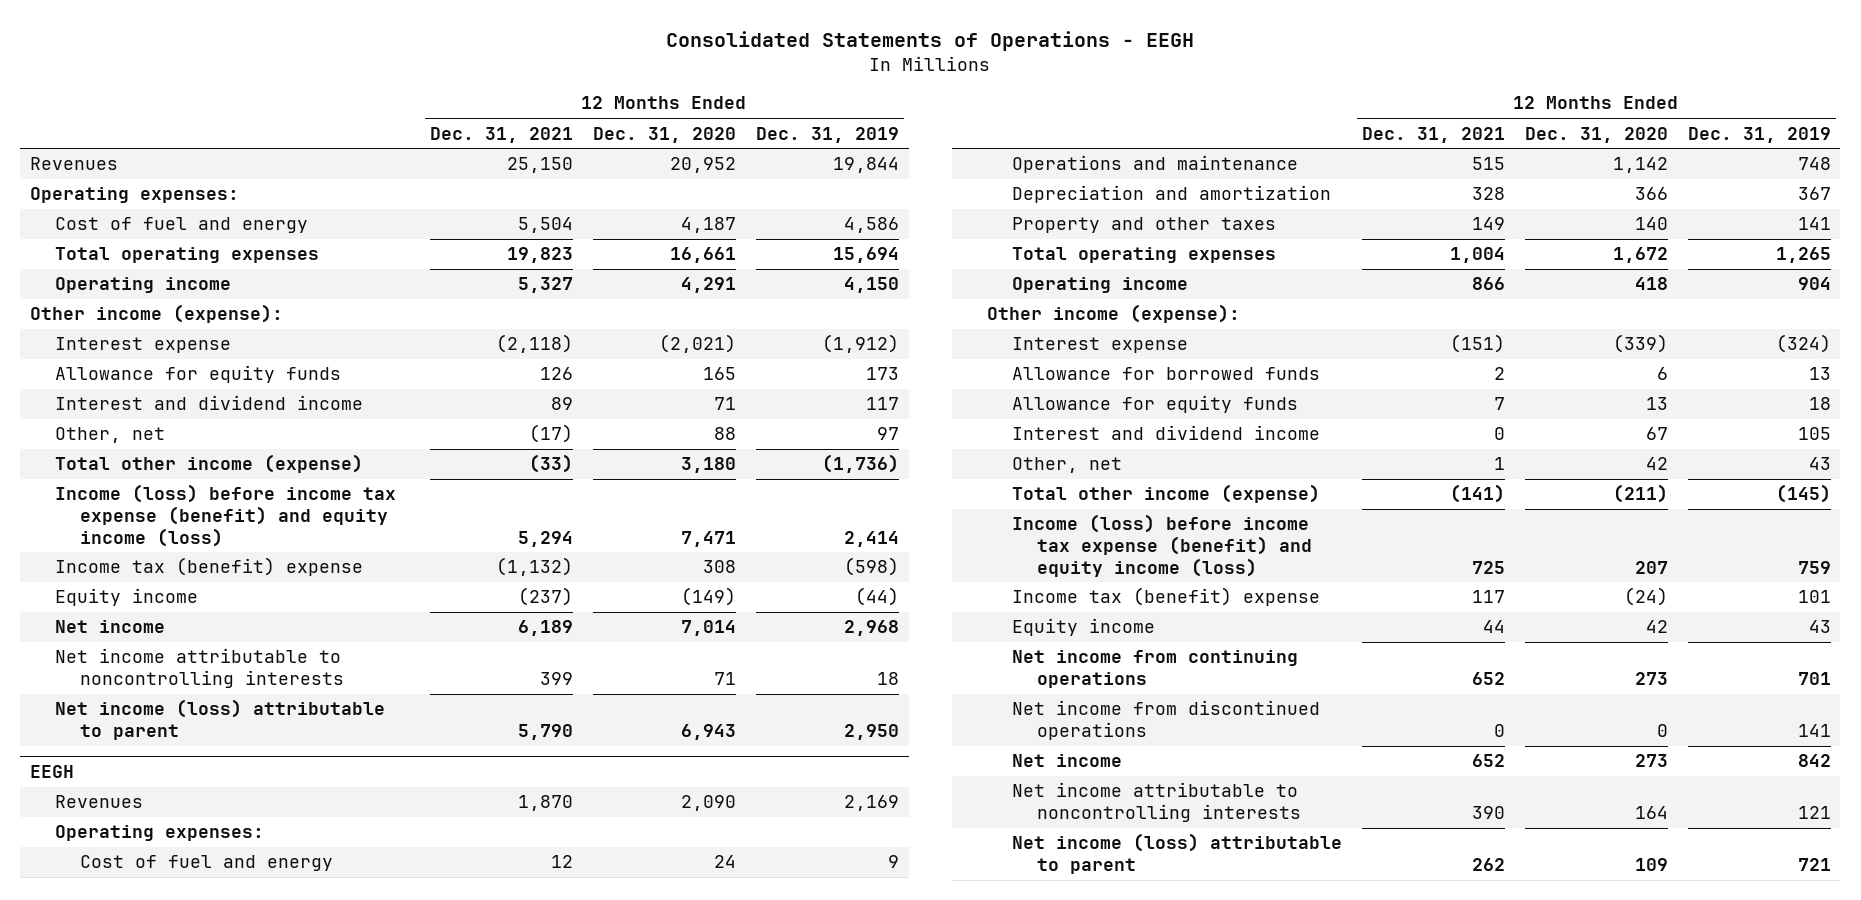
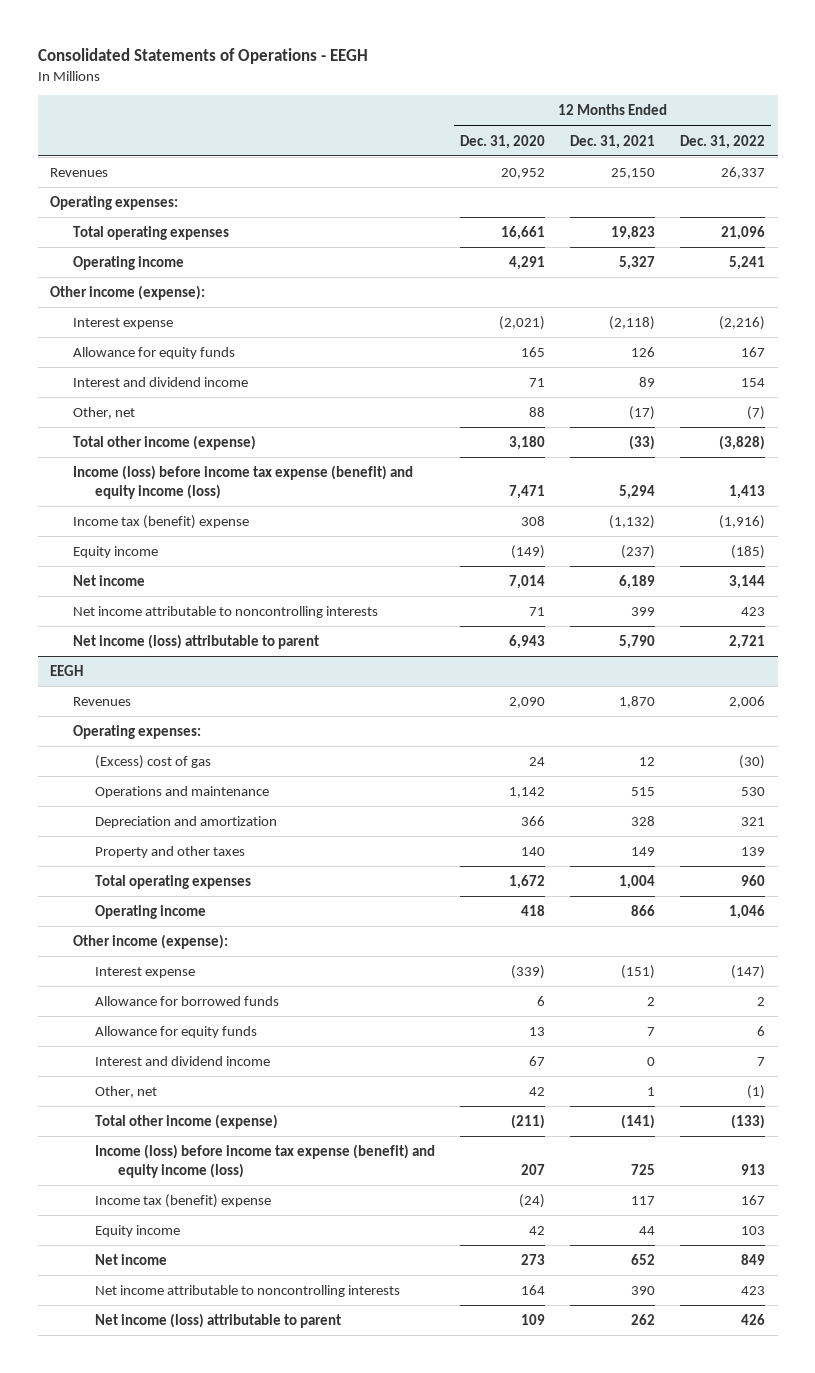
[755,126,899,143] Dec. 31, 2019 -> none
none -> [680,134,766,149] Dec. 31, 2022
[55,217,309,234] Cost of fuel and energy -> none
[80,855,334,872] Cost of fuel and energy -> [95,754,212,769] (Excess) cost of gas
[1012,650,1299,688] Net income from continuing operations -> none
[1012,700,1321,740] Net income from discontinued operations -> none

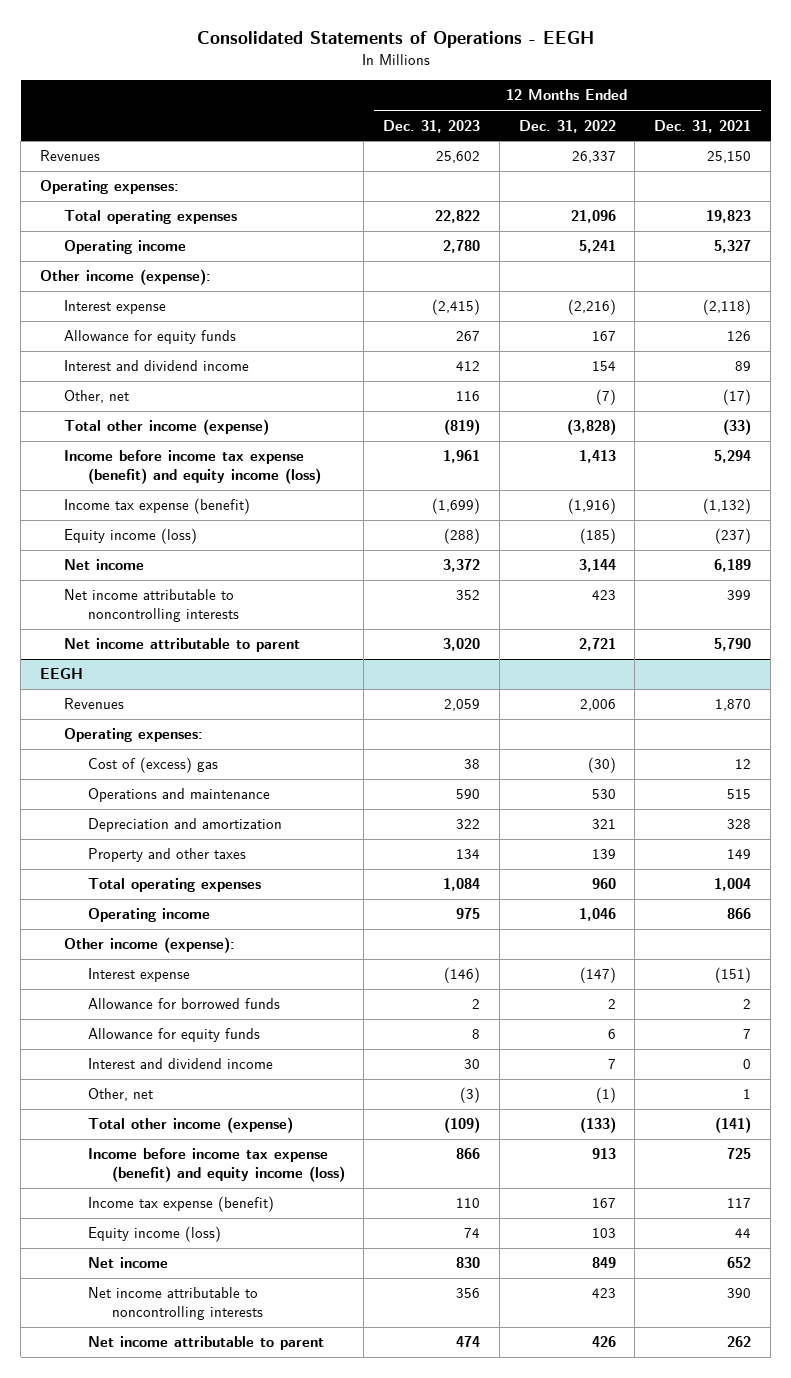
[460,134,546,149] Dec. 31, 2020 -> none
none -> [383,119,481,133] Dec. 31, 2023
[72,464,413,499] Income (loss) before income tax expense (benefit) and equity income (loss) -> [63,450,321,485] Income before income tax expense (benefit) and equity income (loss)
[72,514,249,529] Income tax (benefit) expense -> [63,498,250,515] Income tax expense (benefit)
[72,545,158,558] Equity income -> [63,528,197,545] Equity income (loss)
[72,633,319,649] Net income (loss) attributable to parent -> [63,638,300,653] Net income attributable to parent
[95,754,212,769] (Excess) cost of gas -> [87,757,218,774] Cost of (excess) gas
[95,1143,436,1178] Income (loss) before income tax expense (benefit) and equity income (loss) -> [87,1148,345,1183] Income before income tax expense (benefit) and equity income (loss)
[95,1193,272,1208] Income tax (benefit) expense -> [87,1196,274,1213] Income tax expense (benefit)
[95,1224,181,1237] Equity income -> [87,1226,221,1243] Equity income (loss)
[95,1312,342,1328] Net income (loss) attributable to parent -> [87,1336,324,1351] Net income attributable to parent

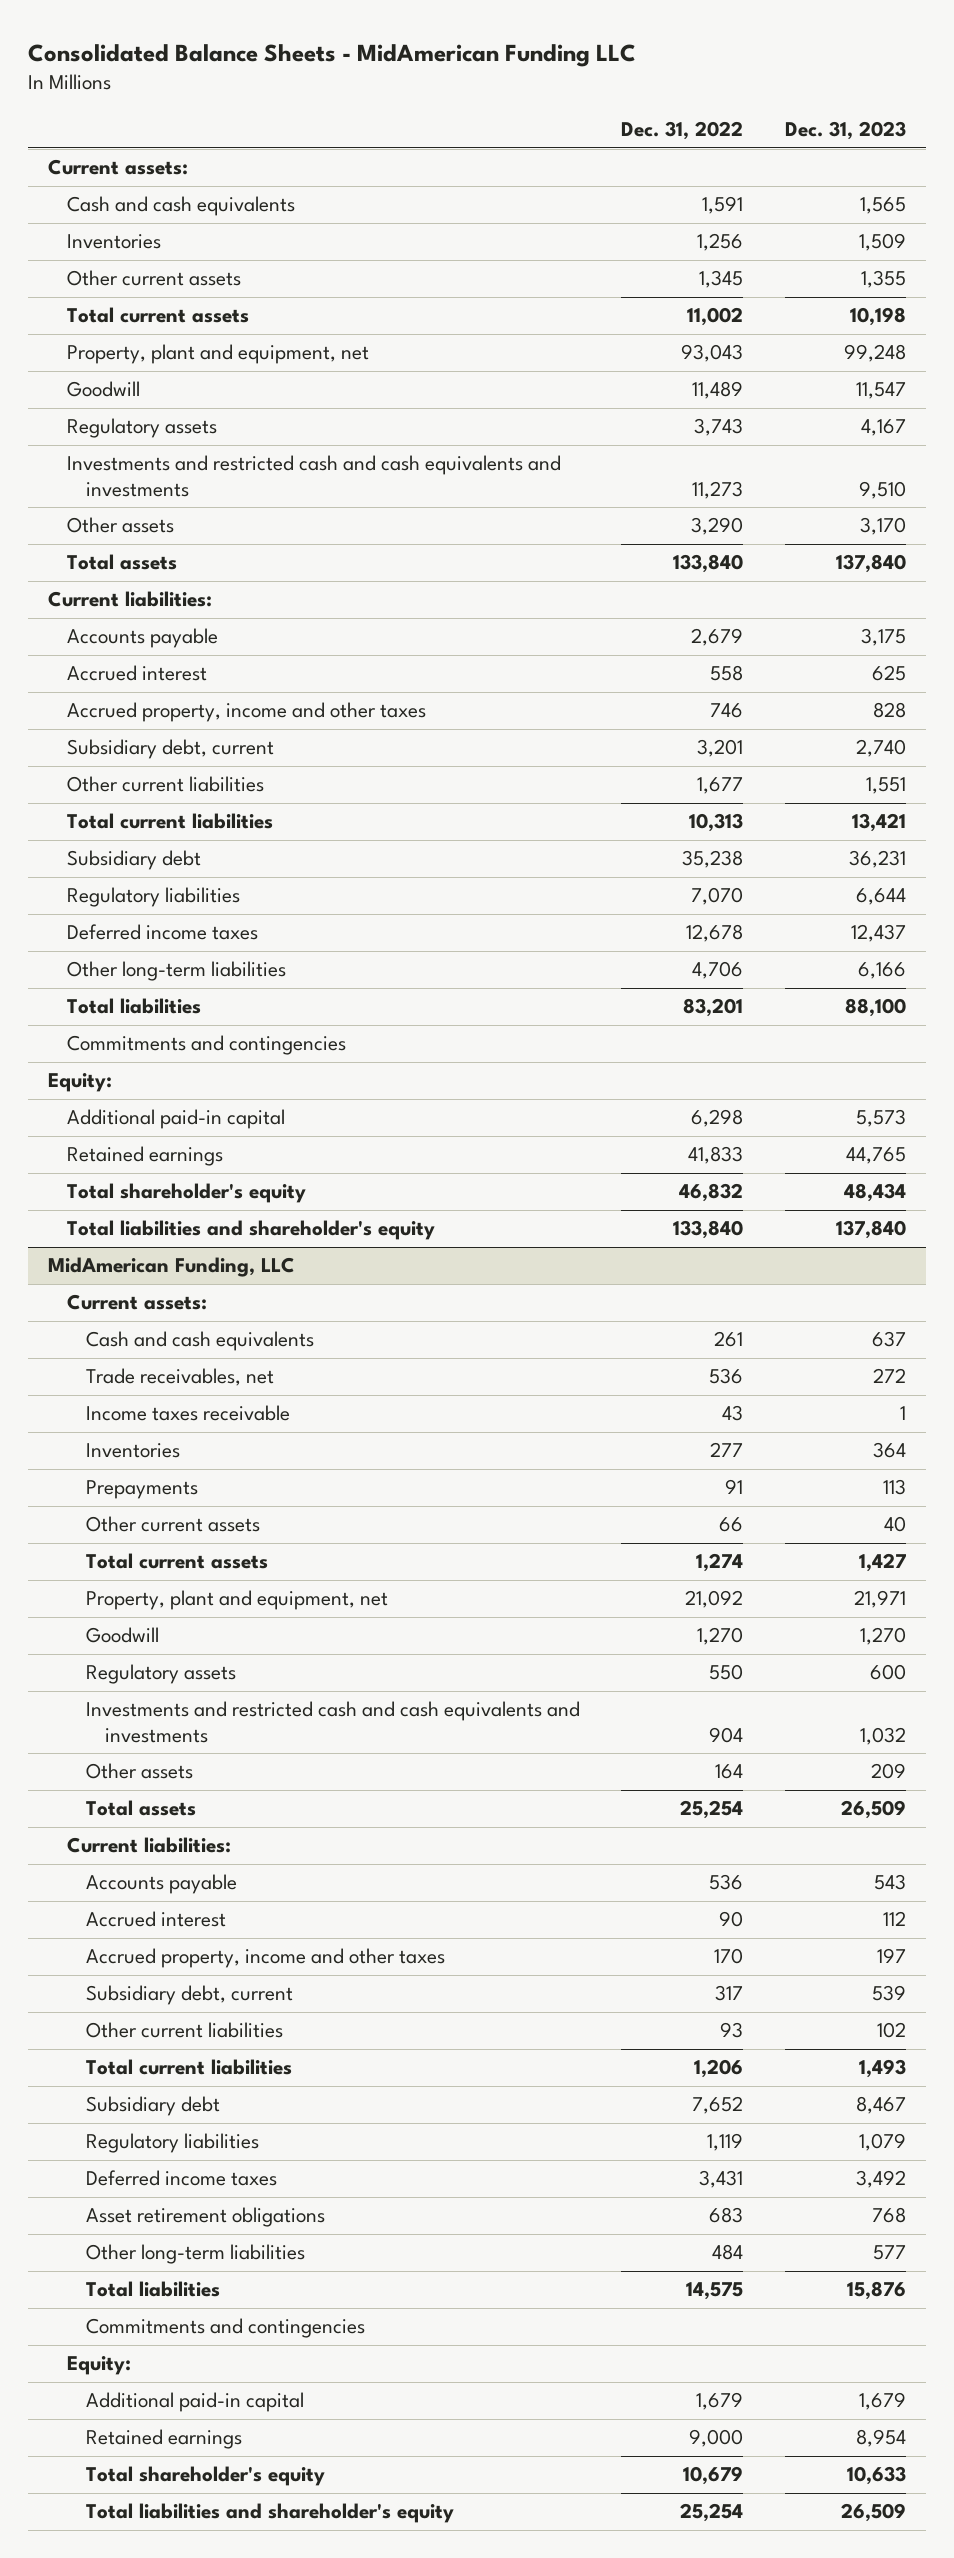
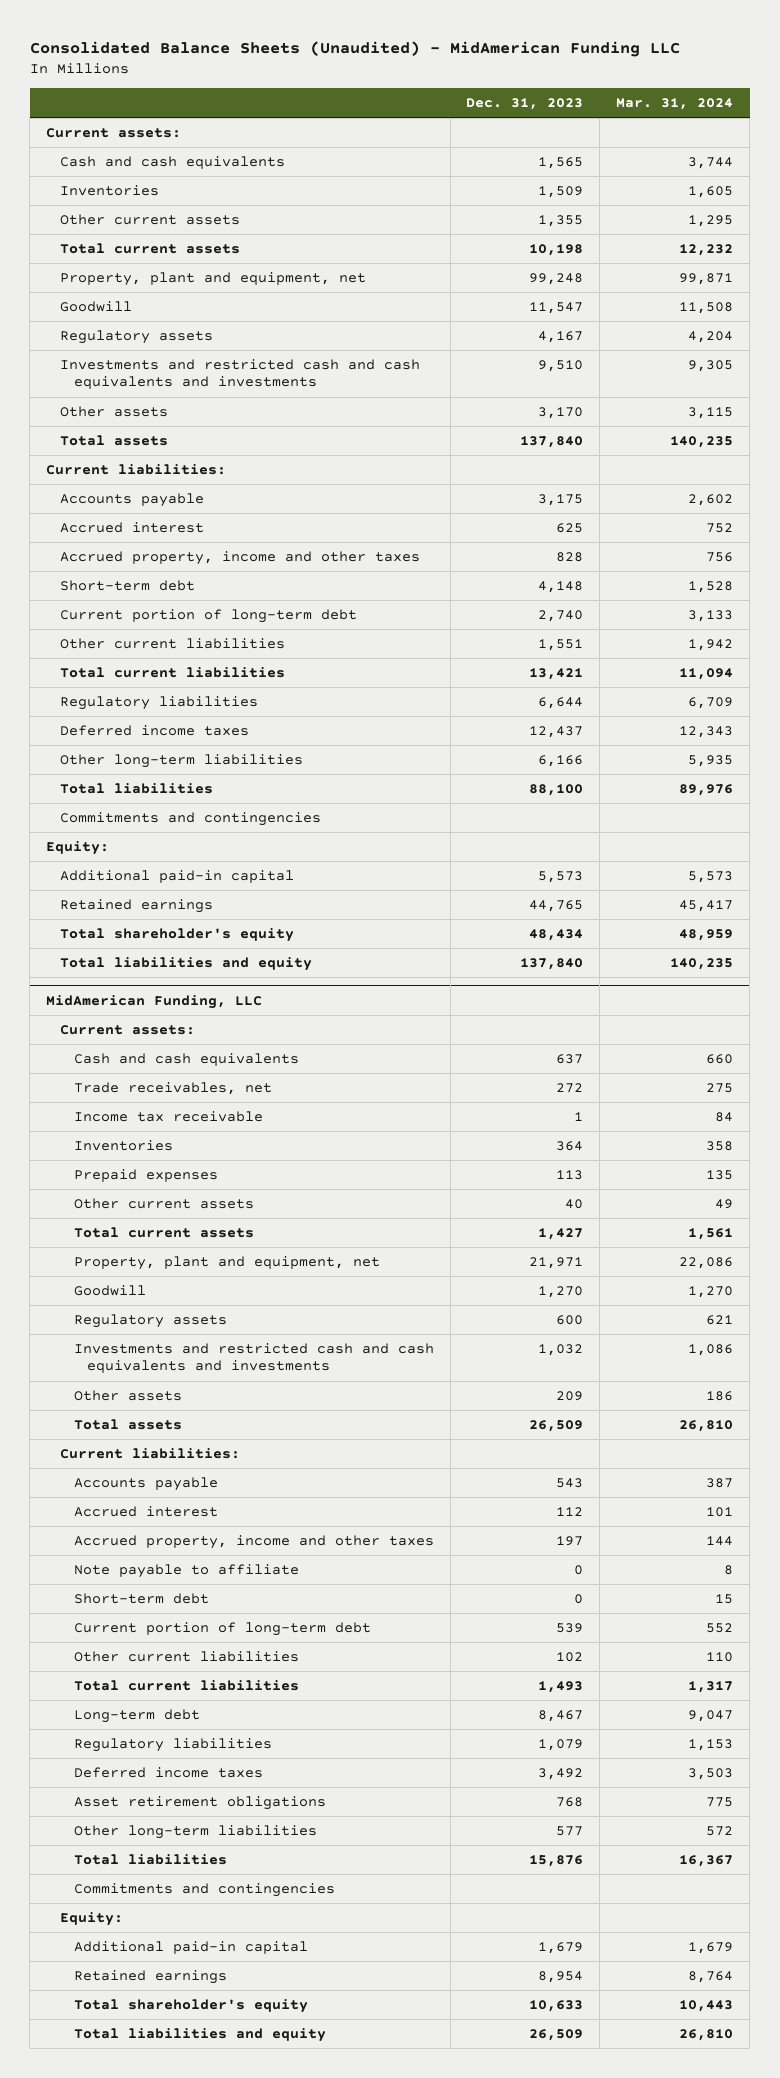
[27,43,636,67] Consolidated Balance Sheets - MidAmerican Funding LLC -> [29,41,680,58] Consolidated Balance Sheets (Unaudited) - MidAmerican Funding LLC
[621,121,744,141] Dec. 31, 2022 -> none
none -> [616,97,734,110] Mar. 31, 2024
none -> [60,579,196,591] Short-term debt
[67,739,275,760] Subsidiary debt, current -> [60,608,358,623] Current portion of long-term debt
[67,850,202,871] Subsidiary debt -> none
[67,1220,436,1241] Total liabilities and shareholder's equity -> [60,956,313,971] Total liabilities and equity
[85,1405,290,1422] Income taxes receivable -> [73,1110,263,1122] Income tax receivable
[85,1480,198,1500] Prepayments -> [73,1168,218,1182] Prepaid expenses
none -> [73,1563,299,1578] Note payable to affiliate
none -> [73,1592,209,1604] Short-term debt
[85,1985,293,2006] Subsidiary debt, current -> [73,1621,371,1636] Current portion of long-term debt
[85,2096,220,2117] Subsidiary debt -> [73,1708,200,1723] Long-term debt
[85,2503,454,2524] Total liabilities and shareholder's equity -> [73,2027,326,2042] Total liabilities and equity

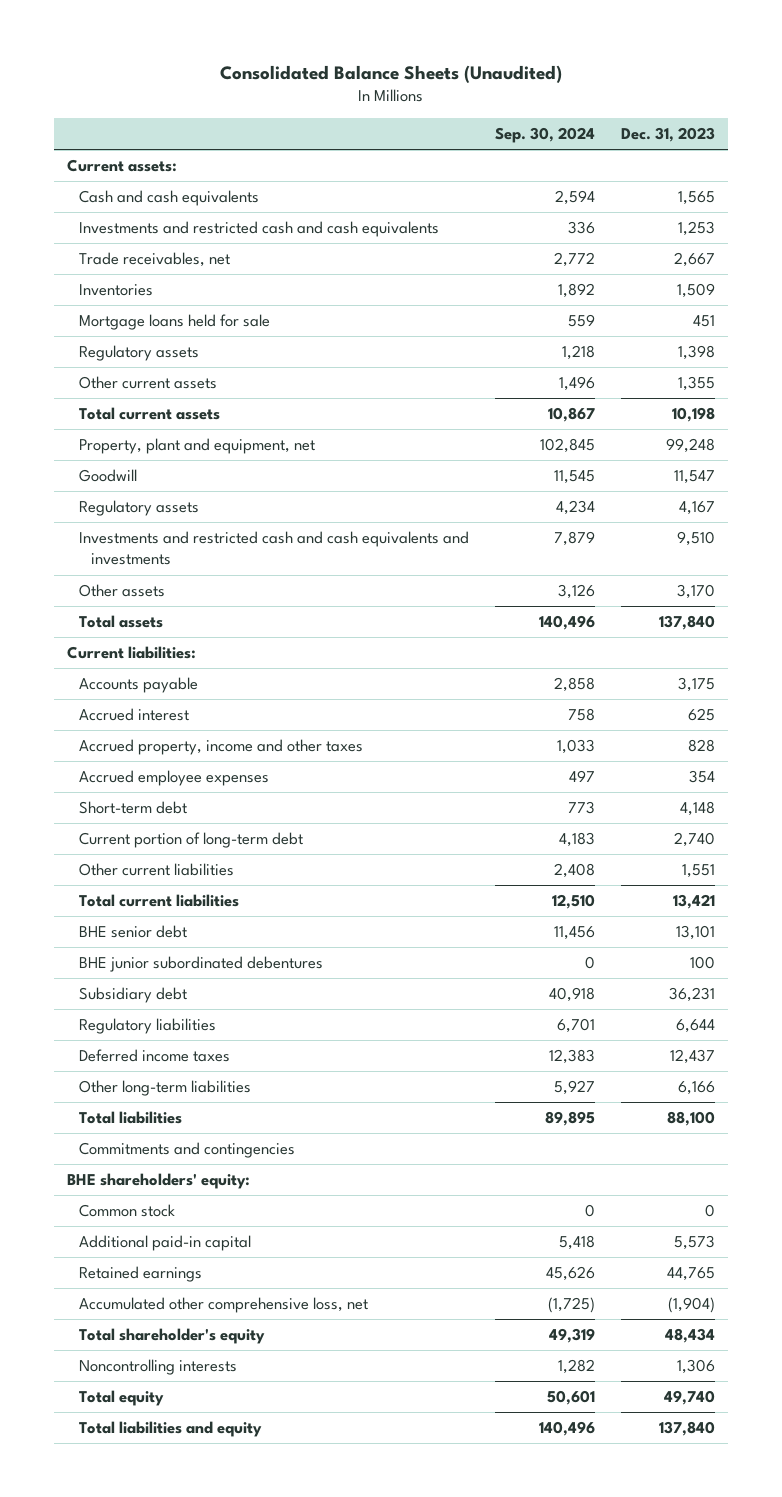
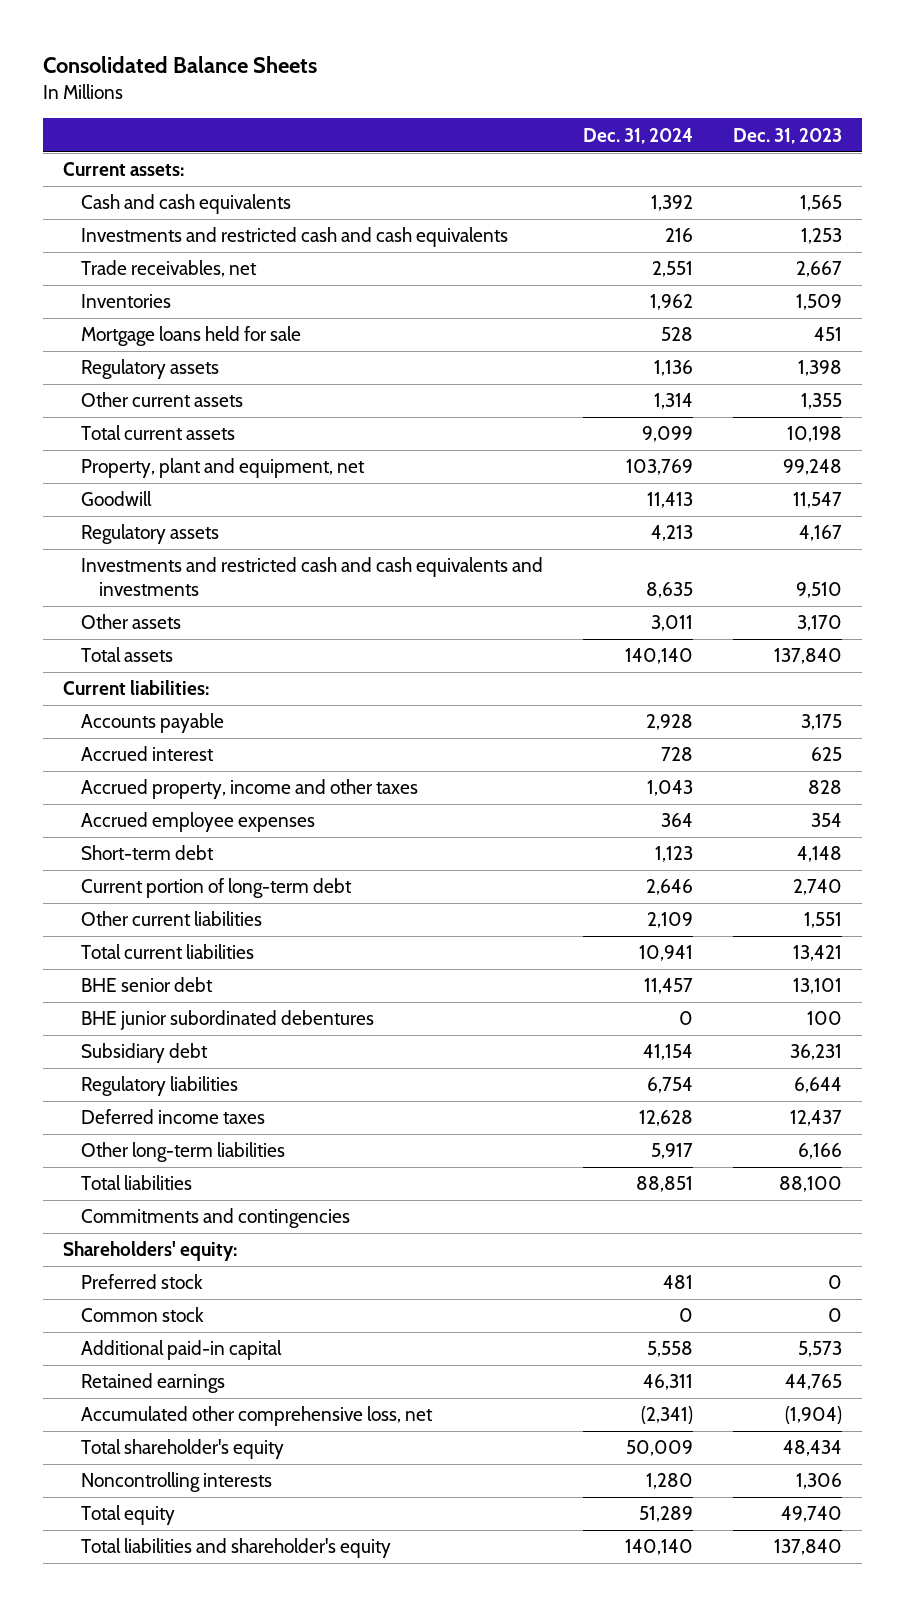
[219,65,562,84] Consolidated Balance Sheets (Unaudited) -> [43,56,318,74] Consolidated Balance Sheets
[494,126,595,143] Sep. 30, 2024 -> none
none -> [583,127,694,144] Dec. 31, 2024
[66,1173,250,1190] BHE shareholders' equity: -> [63,1241,238,1262] Shareholders' equity:
none -> [81,1274,204,1290] Preferred stock
[78,1421,262,1438] Total liabilities and equity -> [81,1538,392,1559] Total liabilities and shareholder's equity

